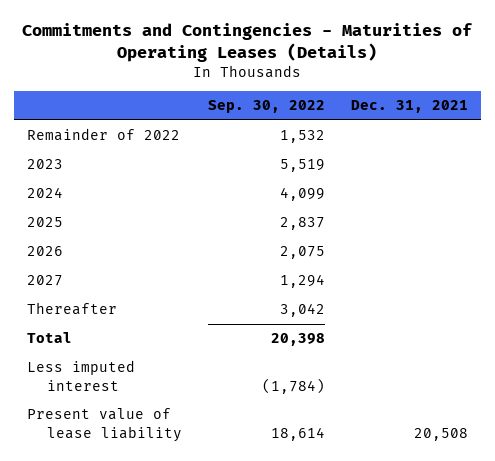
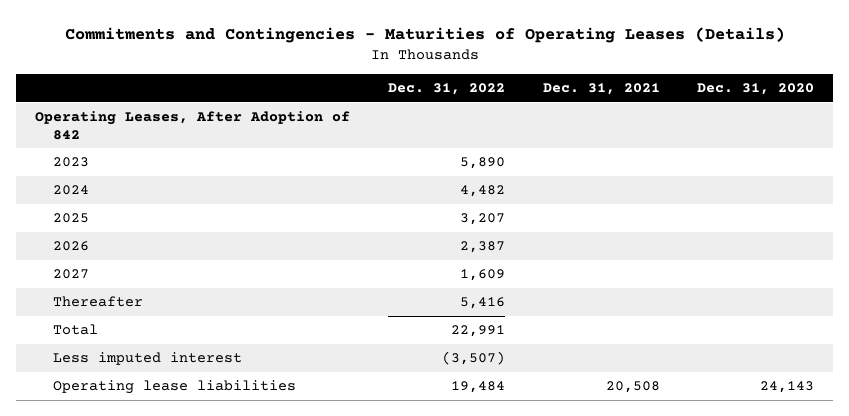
[208,100,326,114] Sep. 30, 2022 -> none
none -> [387,83,505,96] Dec. 31, 2022
none -> [697,83,815,96] Dec. 31, 2020
[26,128,180,142] Remainder of 2022 -> none
none -> [34,111,350,140] Operating Leases, After Adoption of 842
[26,408,183,442] Present value of lease liability -> [53,380,297,395] Operating lease liabilities

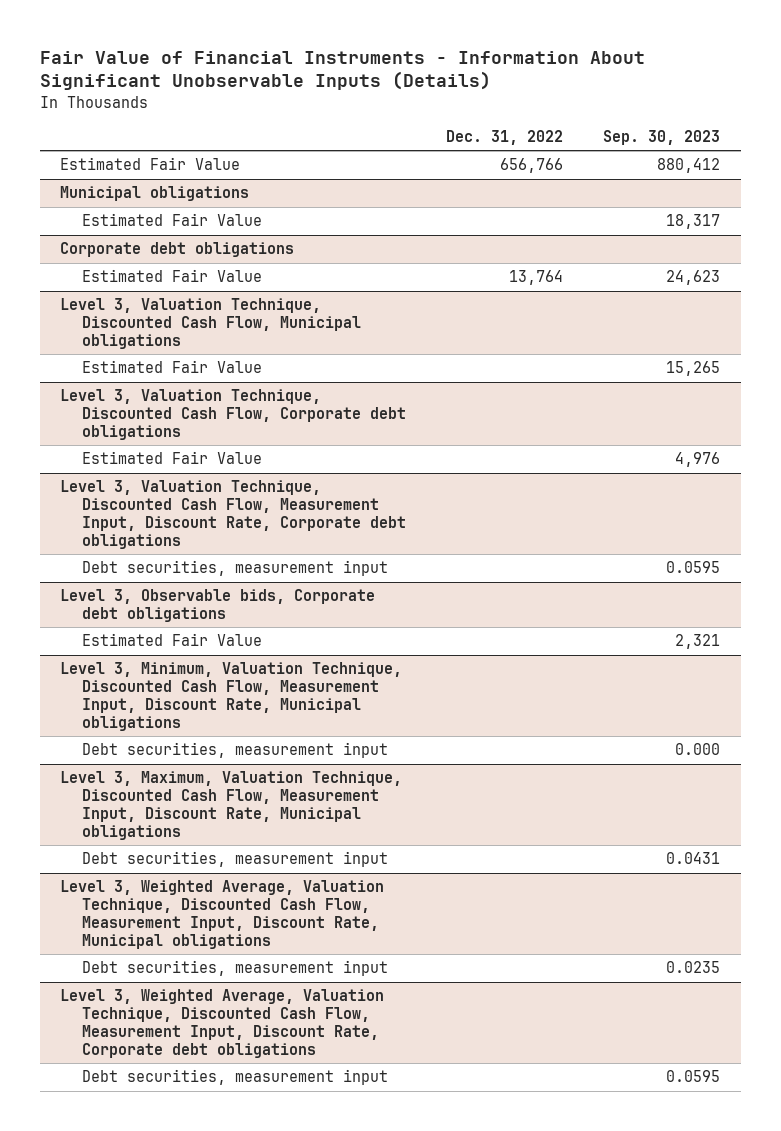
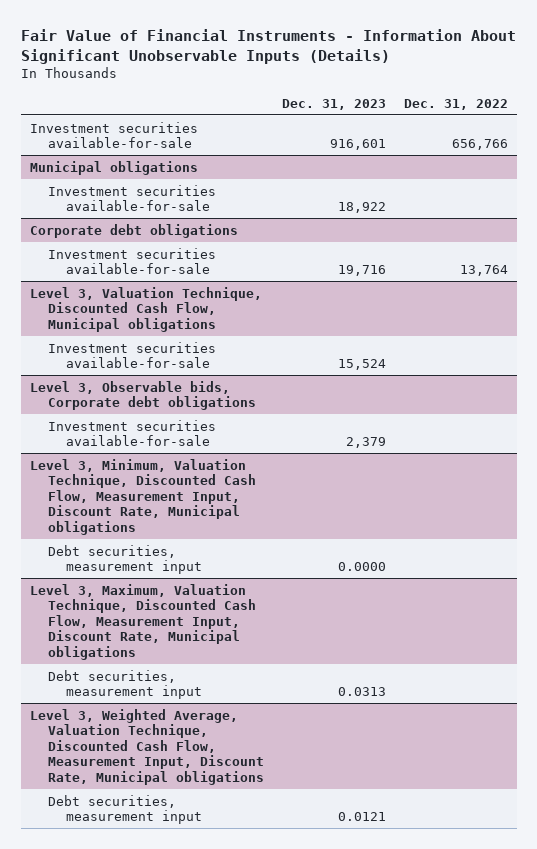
[603,130,721,146] Sep. 30, 2023 -> none
none -> [281,98,386,110] Dec. 31, 2023
[60,157,241,171] Estimated Fair Value -> [29,121,198,149] Investment securities available-for-sale
[81,213,262,227] Estimated Fair Value -> [47,184,216,212] Investment securities available-for-sale
[81,269,262,283] Estimated Fair Value -> [47,247,216,275] Investment securities available-for-sale
[60,389,406,440] Level 3, Valuation Technique, Discounted Cash Flow, Corporate debt obligations -> none
[81,451,262,465] Estimated Fair Value -> none
[60,480,406,549] Level 3, Valuation Technique, Discounted Cash Flow, Measurement Input, Discount Rate, Corporate debt obligations -> none
[81,560,388,577] Debt securities, measurement input -> none
[81,360,262,374] Estimated Fair Value -> [47,341,216,369] Investment securities available-for-sale
[81,633,262,647] Estimated Fair Value -> [47,419,216,447] Investment securities available-for-sale
[60,989,385,1058] Level 3, Weighted Average, Valuation Technique, Discounted Cash Flow, Measurement Input, Discount Rate, Corporate debt obligations -> none
[81,1069,388,1086] Debt securities, measurement input -> none

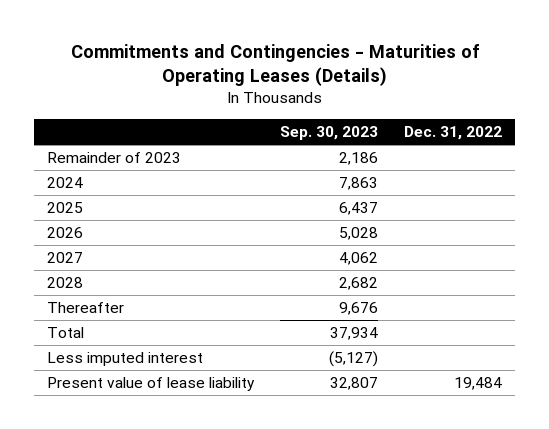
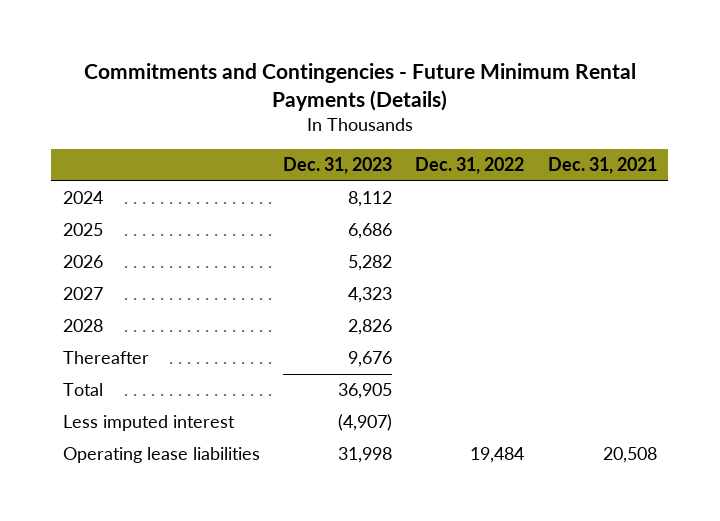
[70,44,479,87] Commitments and Contingencies - Maturities of Operating Leases (Details) -> [83,63,636,111] Commitments and Contingencies - Future Minimum Rental Payments (Details)
[280,126,379,141] Sep. 30, 2023 -> none
none -> [283,157,393,175] Dec. 31, 2023
none -> [547,157,657,175] Dec. 31, 2021
[46,152,181,164] Remainder of 2023 -> none
[46,377,255,392] Present value of lease liability -> [63,447,261,464] Operating lease liabilities

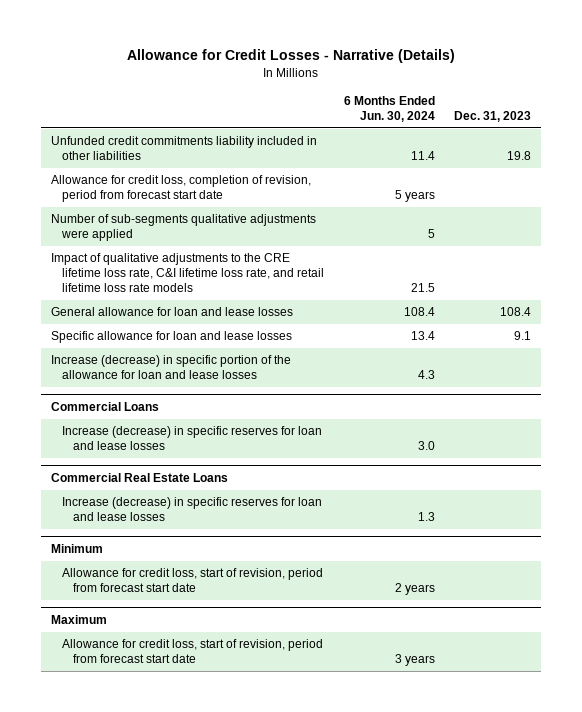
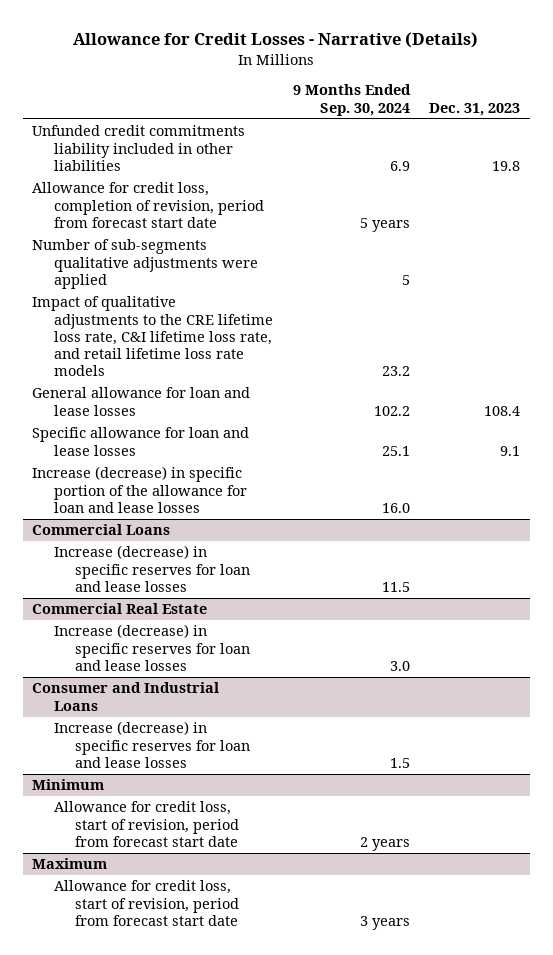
[343,96,435,122] 6 Months Ended Jun. 30, 2024 -> none
none -> [292,84,411,116] 9 Months Ended Sep. 30, 2024
[51,472,229,482] Commercial Real Estate Loans -> [32,603,208,615] Commercial Real Estate
none -> [32,682,220,711] Consumer and Industrial Loans
none -> [53,721,251,768] Increase (decrease) in specific reserves for loan and lease losses

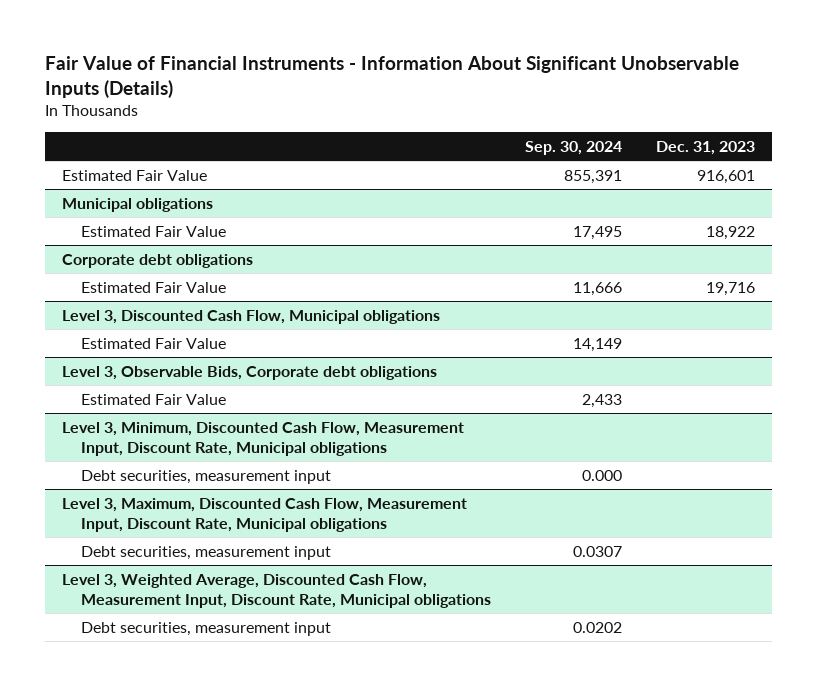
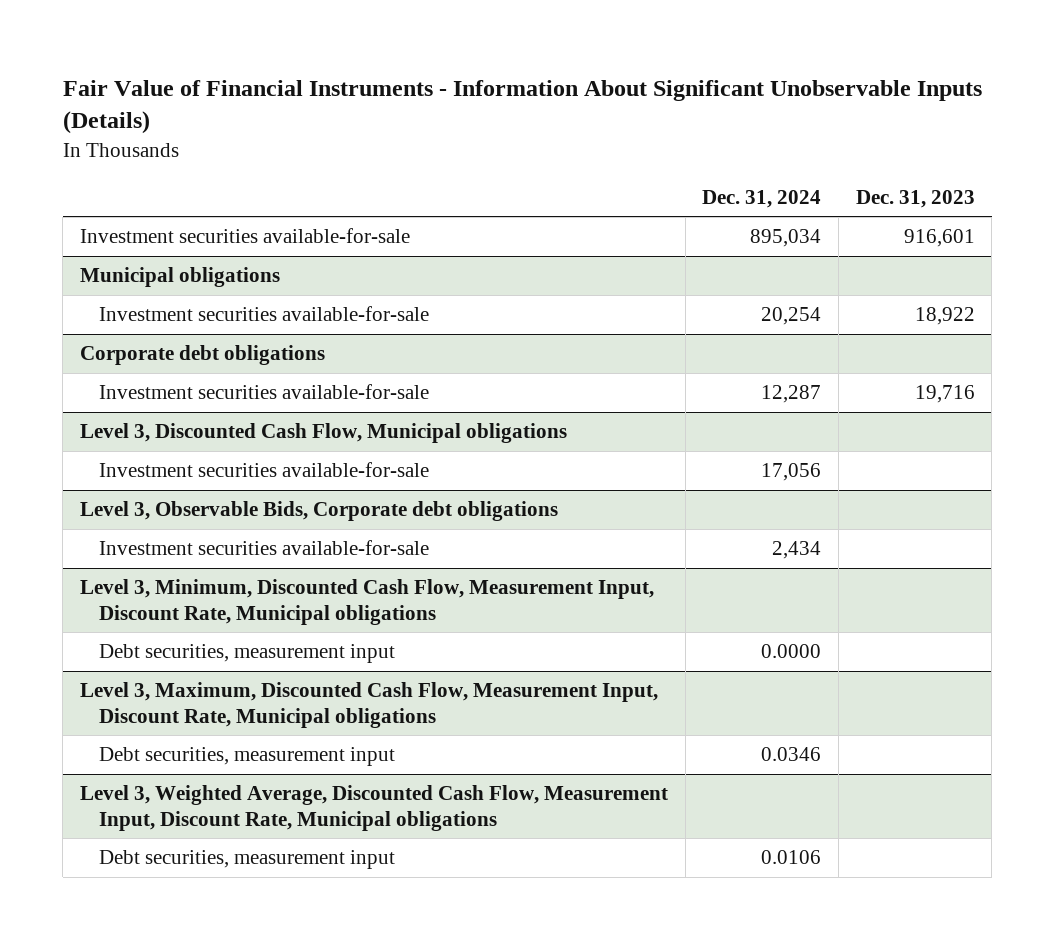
[524,140,622,155] Sep. 30, 2024 -> none
none -> [702,189,822,208] Dec. 31, 2024
[62,169,208,181] Estimated Fair Value -> [80,228,411,244] Investment securities available-for-sale
[81,225,227,237] Estimated Fair Value -> [98,306,429,322] Investment securities available-for-sale
[81,281,227,293] Estimated Fair Value -> [98,384,429,400] Investment securities available-for-sale
[81,337,227,349] Estimated Fair Value -> [98,462,429,478] Investment securities available-for-sale
[81,393,227,405] Estimated Fair Value -> [98,540,429,556] Investment securities available-for-sale

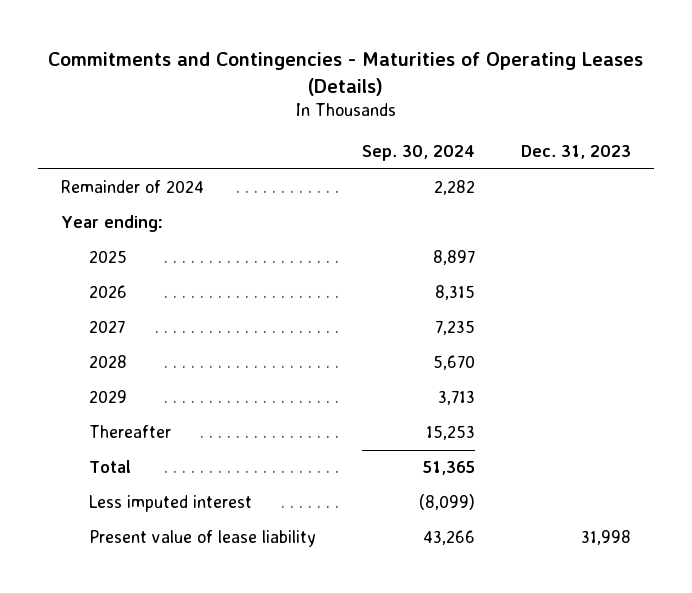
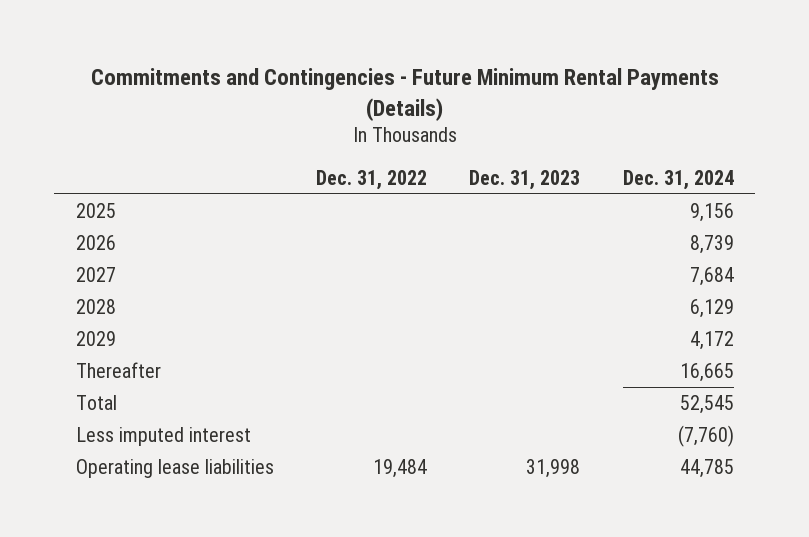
[48,51,644,96] Commitments and Contingencies - Maturities of Operating Leases (Details) -> [90,67,719,121] Commitments and Contingencies - Future Minimum Rental Payments (Details)
[362,145,476,162] Sep. 30, 2024 -> none
none -> [315,169,427,190] Dec. 31, 2022
none -> [622,169,734,190] Dec. 31, 2024
[61,180,205,194] Remainder of 2024 -> none
[61,215,164,233] Year ending: -> none
[89,530,317,548] Present value of lease liability -> [75,458,274,478] Operating lease liabilities

